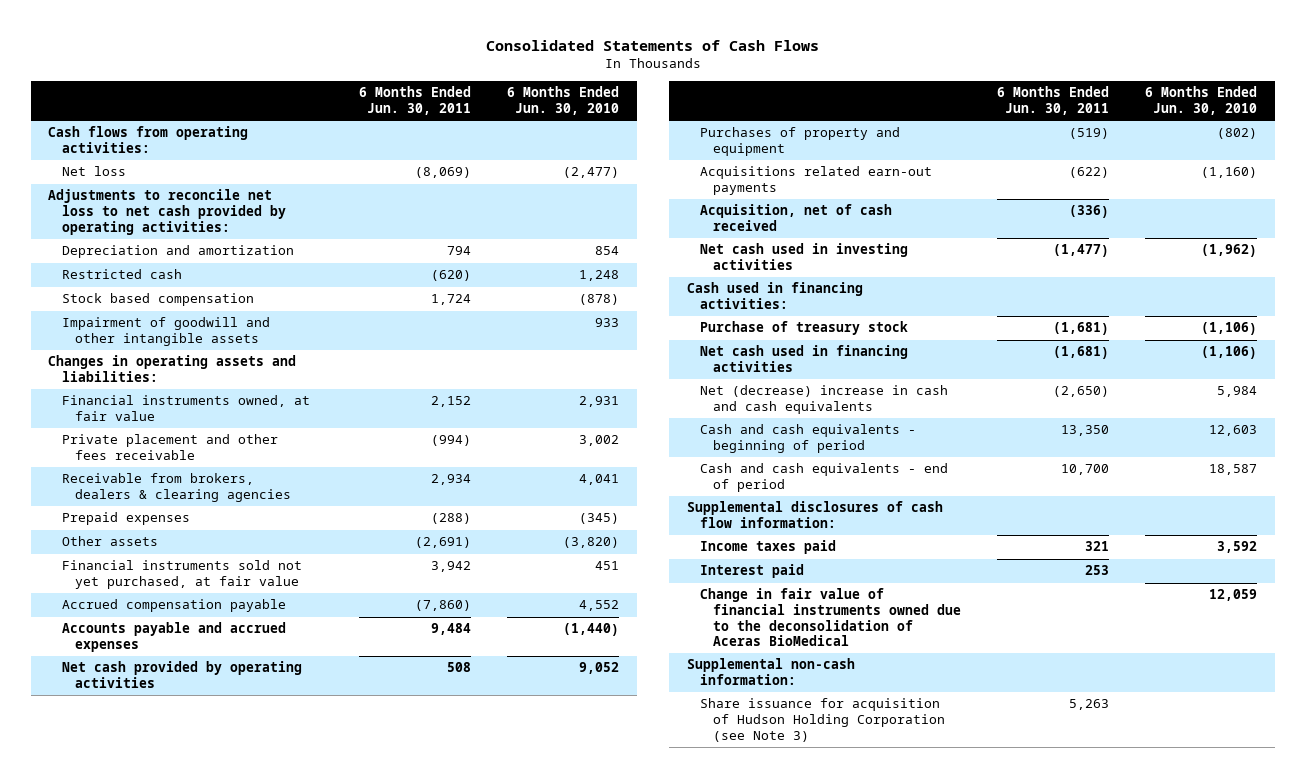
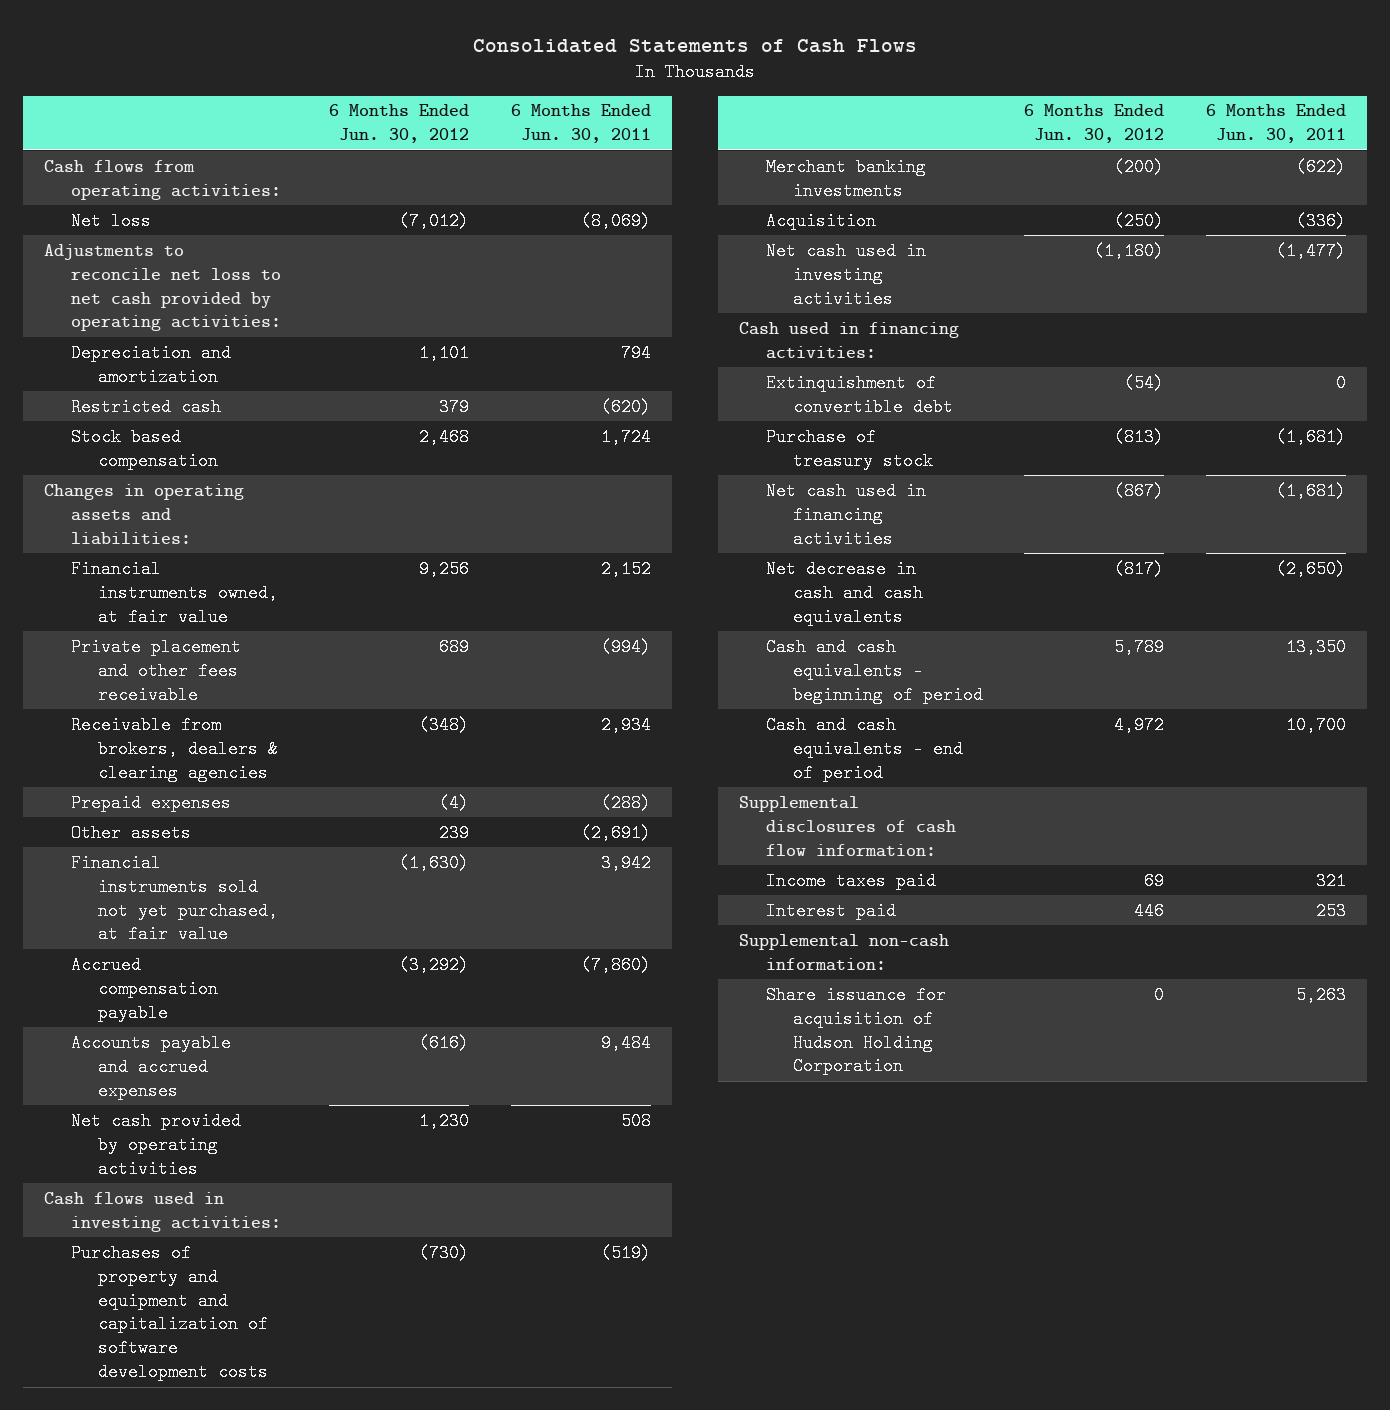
[506,86,619,116] 6 Months Ended Jun. 30, 2010 -> none
none -> [329,104,470,144] 6 Months Ended Jun. 30, 2012
[61,317,270,347] Impairment of goodwill and other intangible assets -> none
none -> [43,1191,281,1232] Cash flows used in investing activities:
[699,127,900,157] Purchases of property and equipment -> [70,1243,268,1382] Purchases of property and equipment and capitalization of software development costs
[699,166,932,196] Acquisitions related earn-out payments -> [765,157,926,200] Merchant banking investments
[699,204,892,232] Acquisition, net of cash received -> [765,211,876,230] Acquisition
none -> [765,373,953,416] Extinquishment of convertible debt
[699,385,948,415] Net (decrease) increase in cash and cash equivalents -> [765,559,923,626] Net decrease in cash and cash equivalents
[699,588,962,647] Change in fair value of financial instruments owned due to the deconsolidation of Aceras BioMedical -> none
[699,698,946,742] Share issuance for acquisition of Hudson Holding Corporation (see Note 3) -> [765,985,946,1076] Share issuance for acquisition of Hudson Holding Corporation

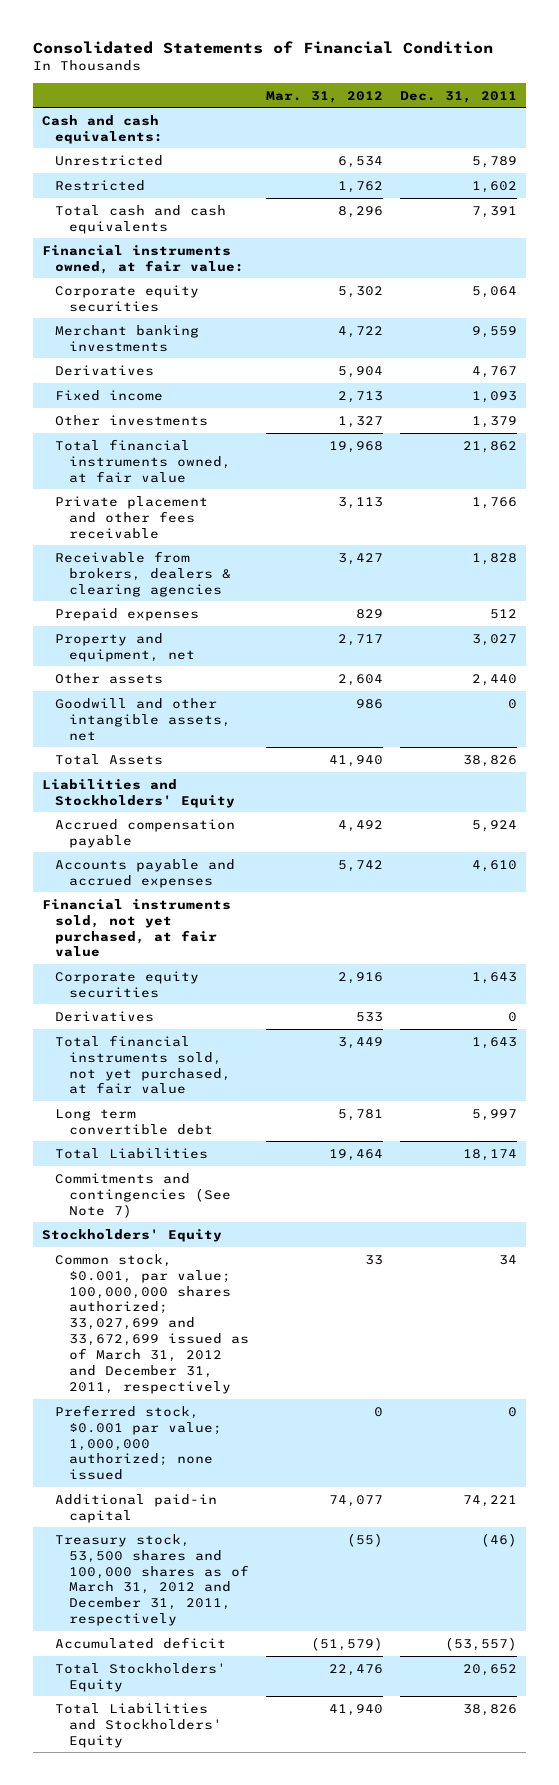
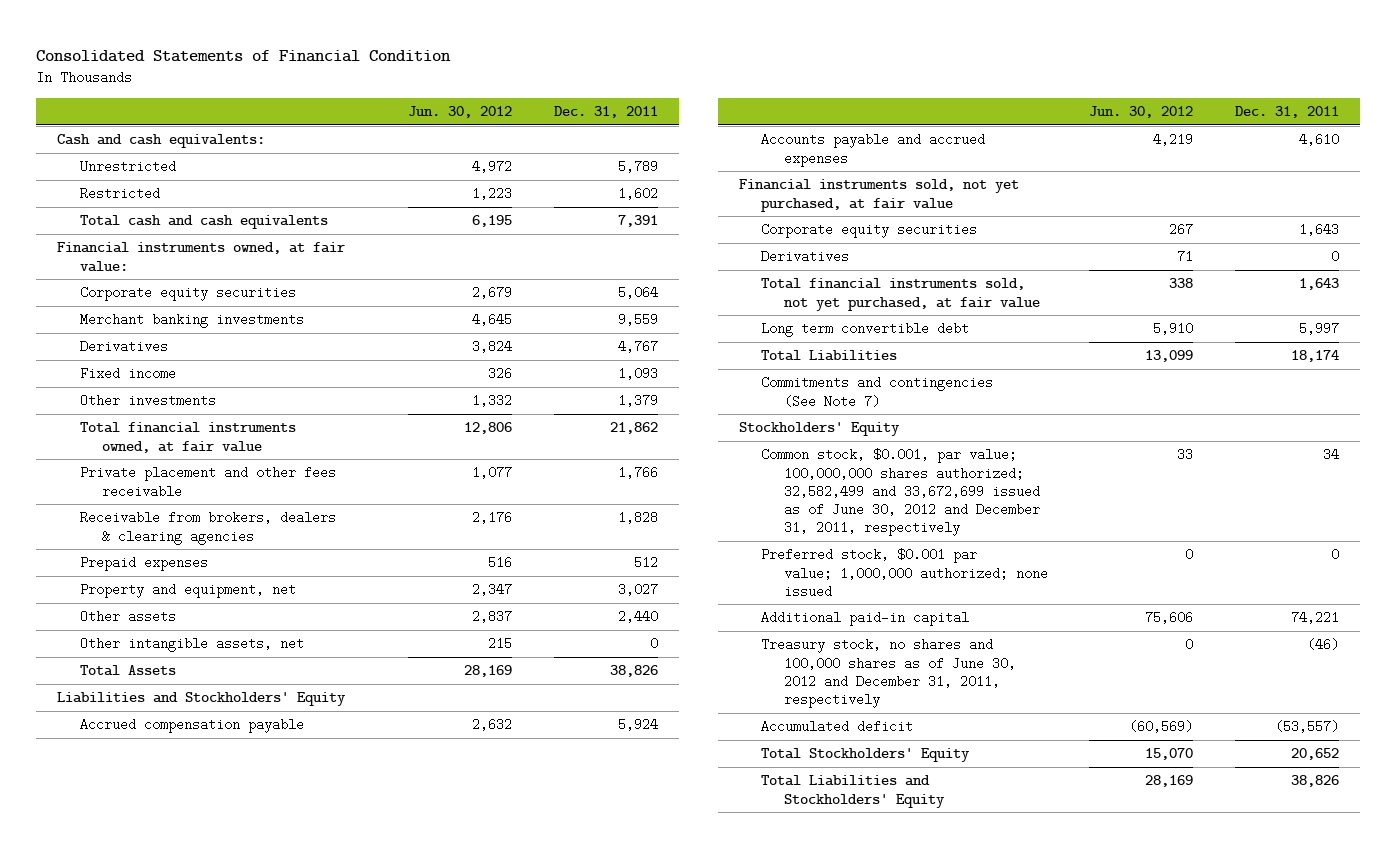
[266,90,384,103] Mar. 31, 2012 -> none
none -> [408,106,513,119] Jun. 30, 2012
[55,697,232,741] Goodwill and other intangible assets, net -> [79,637,304,653] Other intangible assets, net
[55,1253,250,1394] Common stock, $0.001, par value; 100,000,000 shares authorized; 33,027,699 and 33,672,699 issued as of March 31, 2012 and December 31, 2011, respectively -> [761,448,1040,536] Common stock, $0.001, par value; 100,000,000 shares authorized; 32,582,499 and 33,672,699 issued as of June 30, 2012 and December 31, 2011, respectively
[55,1533,250,1627] Treasury stock, 53,500 shares and 100,000 shares as of March 31, 2012 and December 31, 2011, respectively -> [761,638,1016,708] Treasury stock, no shares and 100,000 shares as of June 30, 2012 and December 31, 2011, respectively

